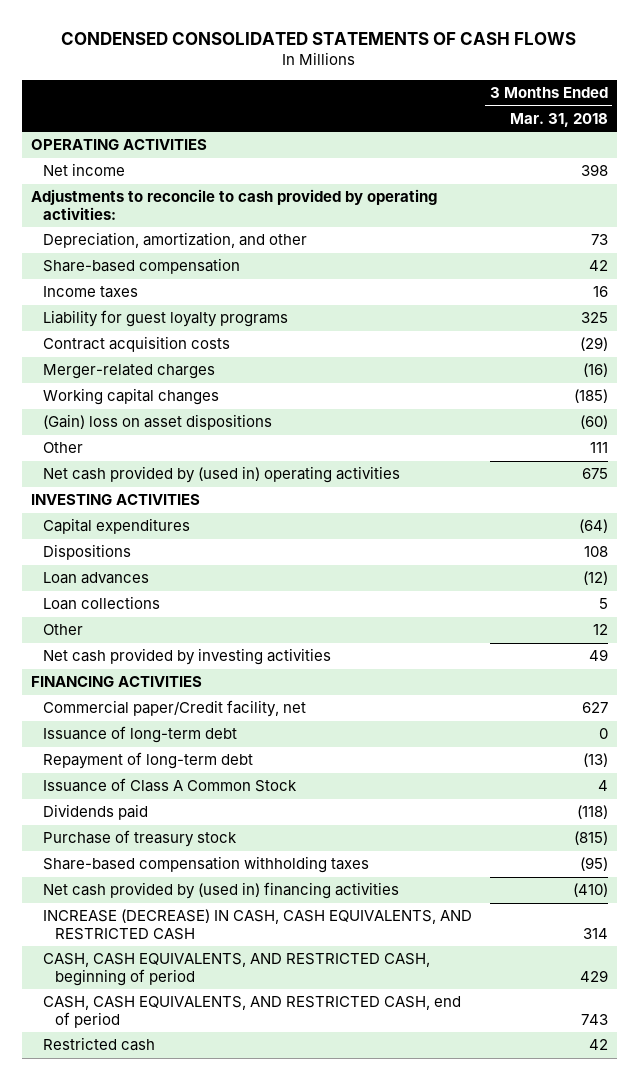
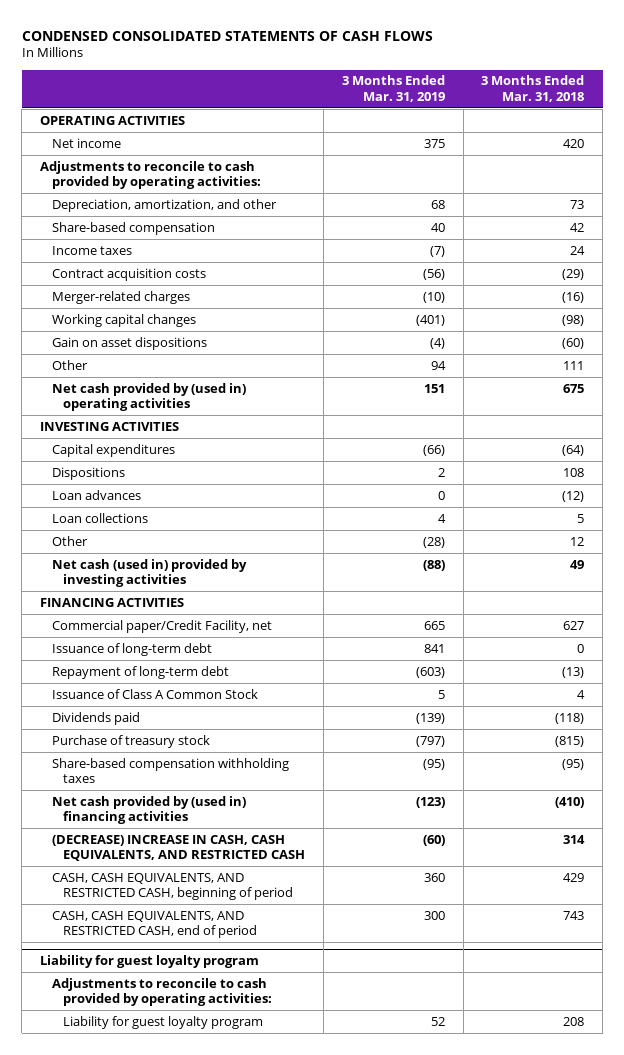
none -> [341,75,445,102] 3 Months Ended Mar. 31, 2019
[580,164,608,177] 398 -> [563,138,585,148] 420
[43,310,289,328] Liability for guest loyalty programs -> none
[592,286,608,298] 16 -> [570,245,586,255] 24
[573,389,608,404] (185) -> [562,314,585,326] (98)
[43,414,273,431] (Gain) loss on asset dispositions -> [51,336,207,350] Gain on asset dispositions
[43,648,332,666] Net cash provided by investing activities -> [51,558,247,588] Net cash (used in) provided by investing activities
[43,700,307,718] Commercial paper/Credit facility, net -> [51,619,272,633] Commercial paper/Credit Facility, net
[43,909,473,940] INCREASE (DECREASE) IN CASH, CASH EQUIVALENTS, AND RESTRICTED CASH -> [51,834,306,862] (DECREASE) INCREASE IN CASH, CASH EQUIVALENTS, AND RESTRICTED CASH
[43,1037,156,1052] Restricted cash -> none
none -> [40,955,260,969] Liability for guest loyalty program
none -> [51,977,273,1007] Adjustments to reconcile to cash provided by operating activities:
none -> [63,1015,264,1029] Liability for guest loyalty program

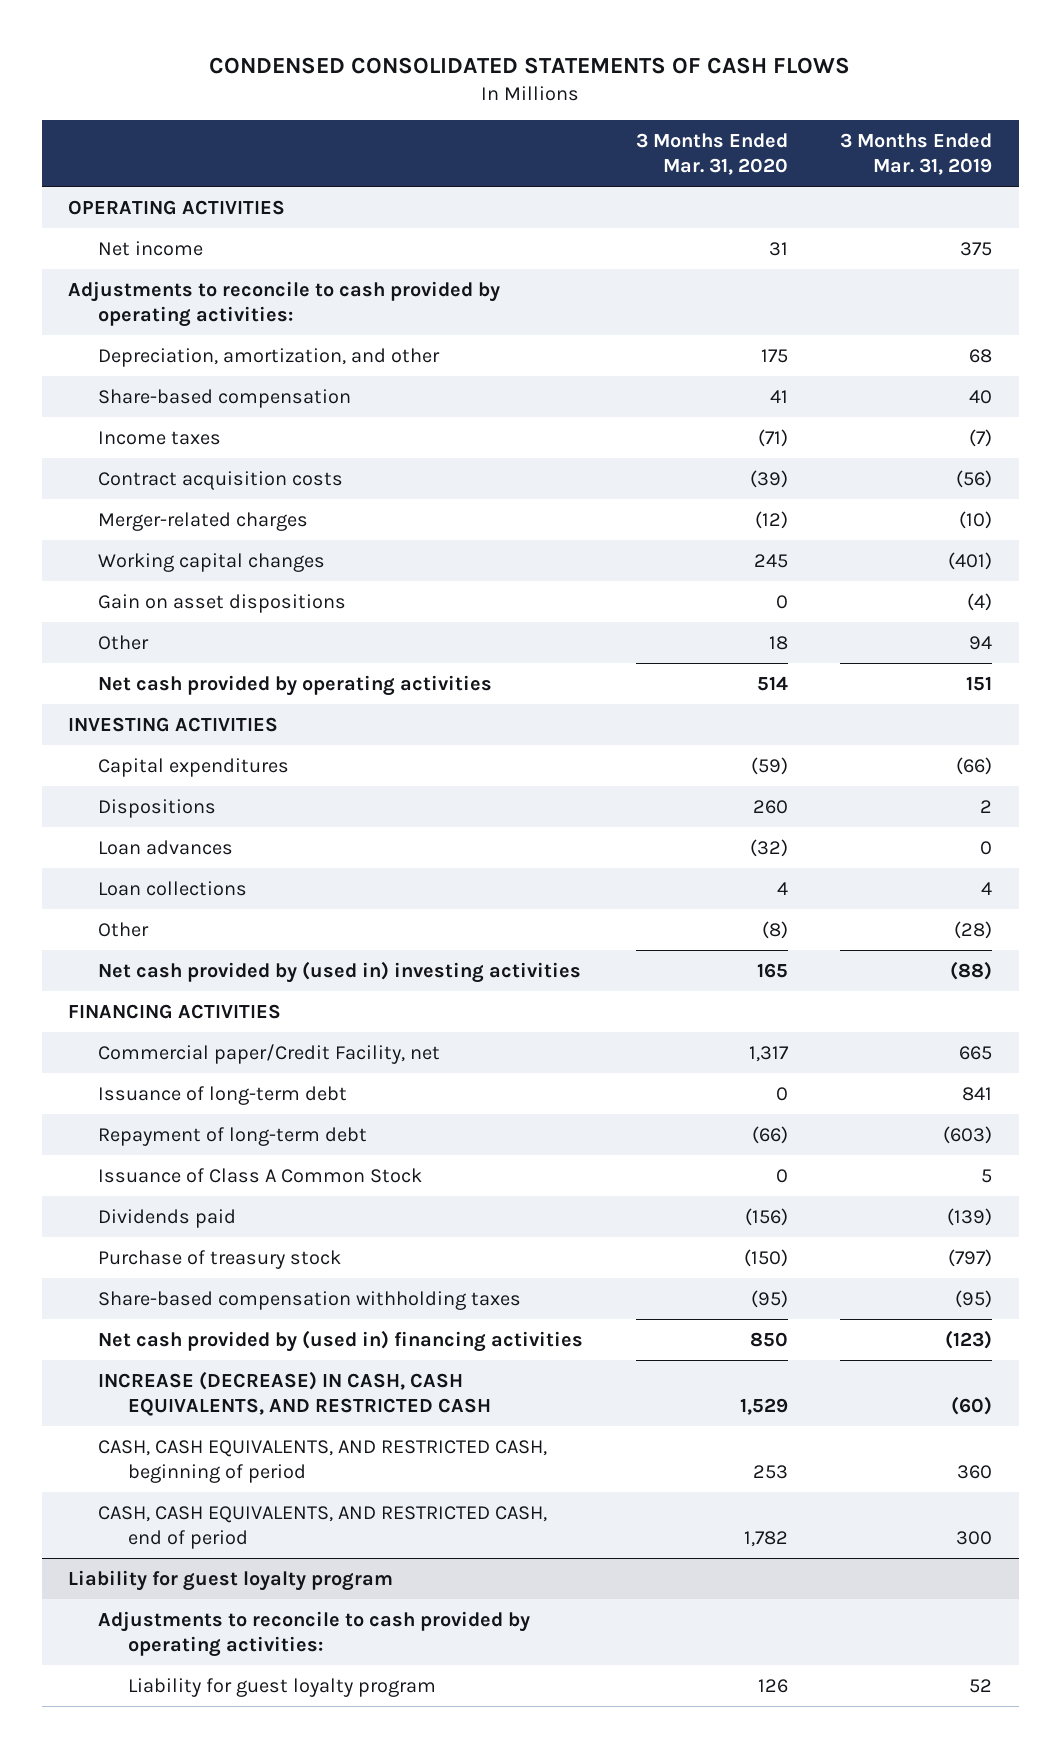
[481,75,585,102] 3 Months Ended Mar. 31, 2018 -> none
none -> [635,132,788,176] 3 Months Ended Mar. 31, 2020
[51,382,246,412] Net cash provided by (used in) operating activities -> [97,674,492,696] Net cash provided by operating activities
[51,558,247,588] Net cash (used in) provided by investing activities -> [97,960,581,983] Net cash provided by (used in) investing activities
[51,834,306,862] (DECREASE) INCREASE IN CASH, CASH EQUIVALENTS, AND RESTRICTED CASH -> [97,1370,491,1417] INCREASE (DECREASE) IN CASH, CASH EQUIVALENTS, AND RESTRICTED CASH

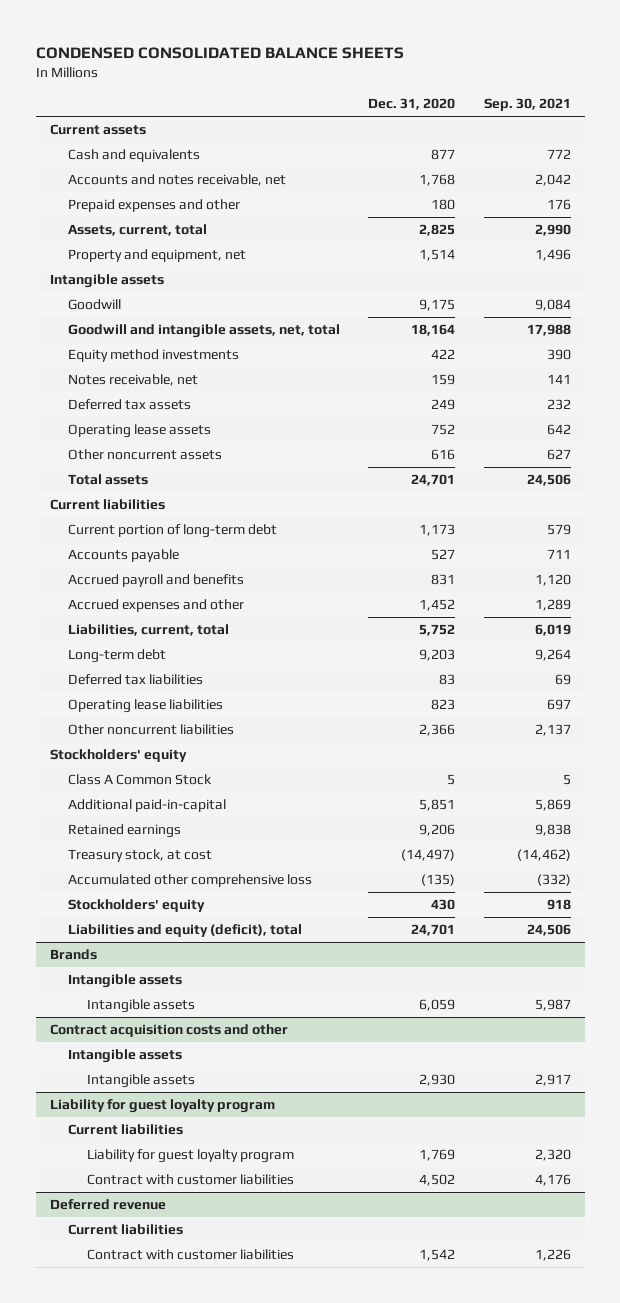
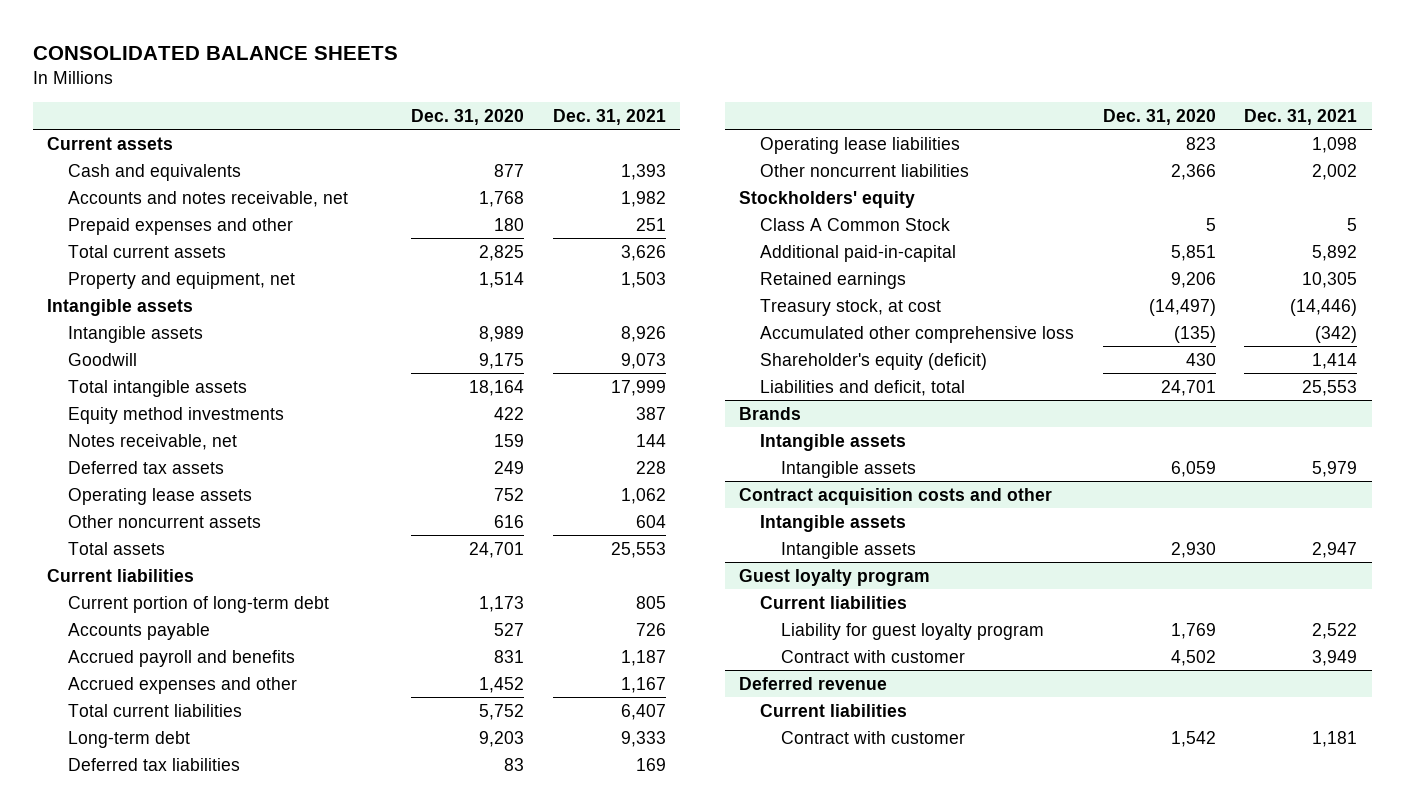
[35,46,404,59] CONDENSED CONSOLIDATED BALANCE SHEETS -> [33,46,399,61] CONSOLIDATED BALANCE SHEETS
[483,97,571,111] Sep. 30, 2021 -> none
none -> [552,108,666,125] Dec. 31, 2021
[68,224,208,237] Assets, current, total -> [68,244,227,258] Total current assets
none -> [68,325,204,343] Intangible assets
[68,324,341,339] Goodwill and intangible assets, net, total -> [68,379,248,397] Total intangible assets
[68,624,230,637] Liabilities, current, total -> [68,703,243,717] Total current liabilities
[68,899,206,913] Stockholders' equity -> none
none -> [759,352,987,370] Shareholder's equity (deficit)
[68,924,303,938] Liabilities and equity (deficit), total -> [759,379,965,396] Liabilities and deficit, total
[49,1099,275,1114] Liability for guest loyalty program -> [738,568,930,586] Guest loyalty program
[86,1174,294,1186] Contract with customer liabilities -> [780,649,965,663] Contract with customer
[86,1249,294,1261] Contract with customer liabilities -> [780,730,965,744] Contract with customer

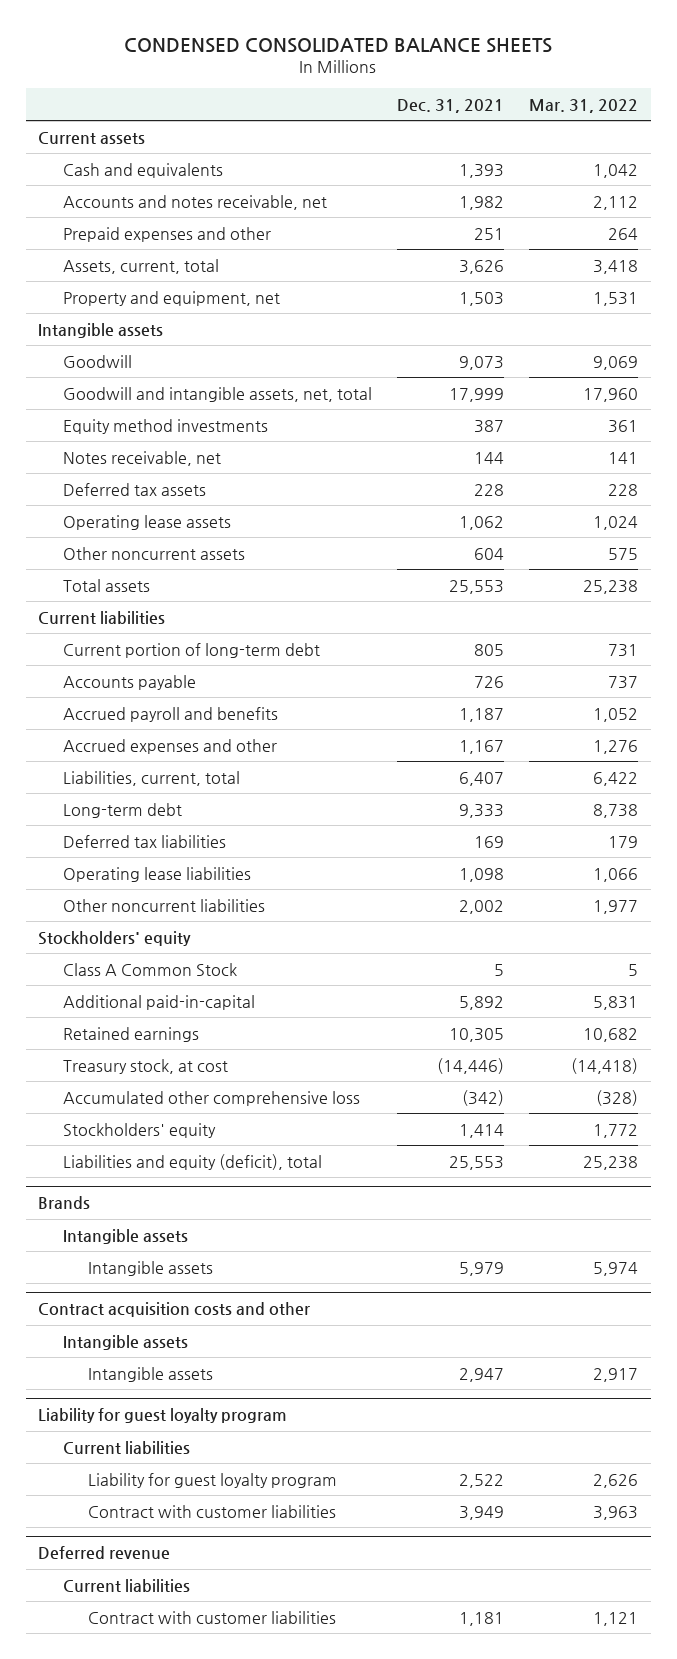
[33,46,399,61] CONSOLIDATED BALANCE SHEETS -> [124,37,553,53] CONDENSED CONSOLIDATED BALANCE SHEETS
[411,108,525,125] Dec. 31, 2020 -> none
none -> [529,98,639,113] Mar. 31, 2022
[68,244,227,258] Total current assets -> [62,258,219,274] Assets, current, total
[68,325,204,343] Intangible assets -> none
[68,379,248,397] Total intangible assets -> [62,386,372,402] Goodwill and intangible assets, net, total
[68,703,243,717] Total current liabilities -> [62,770,240,786] Liabilities, current, total
[759,352,987,370] Shareholder's equity (deficit) -> [62,1122,216,1138] Stockholders' equity
[759,379,965,396] Liabilities and deficit, total -> [62,1153,322,1170] Liabilities and equity (deficit), total
[738,568,930,586] Guest loyalty program -> [38,1408,288,1424] Liability for guest loyalty program
[780,649,965,663] Contract with customer -> [87,1504,336,1518] Contract with customer liabilities
[780,730,965,744] Contract with customer -> [87,1610,336,1624] Contract with customer liabilities

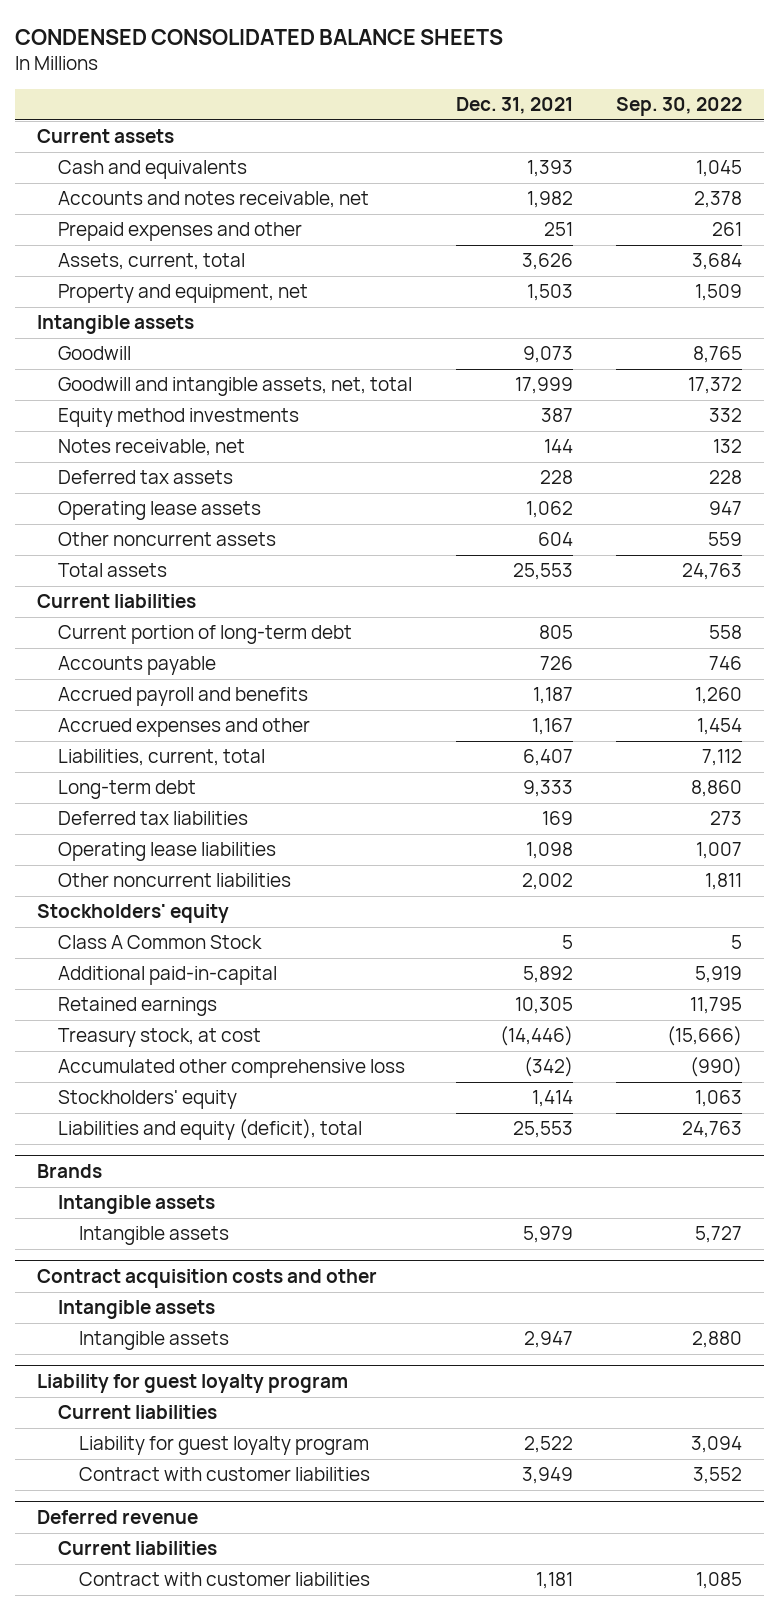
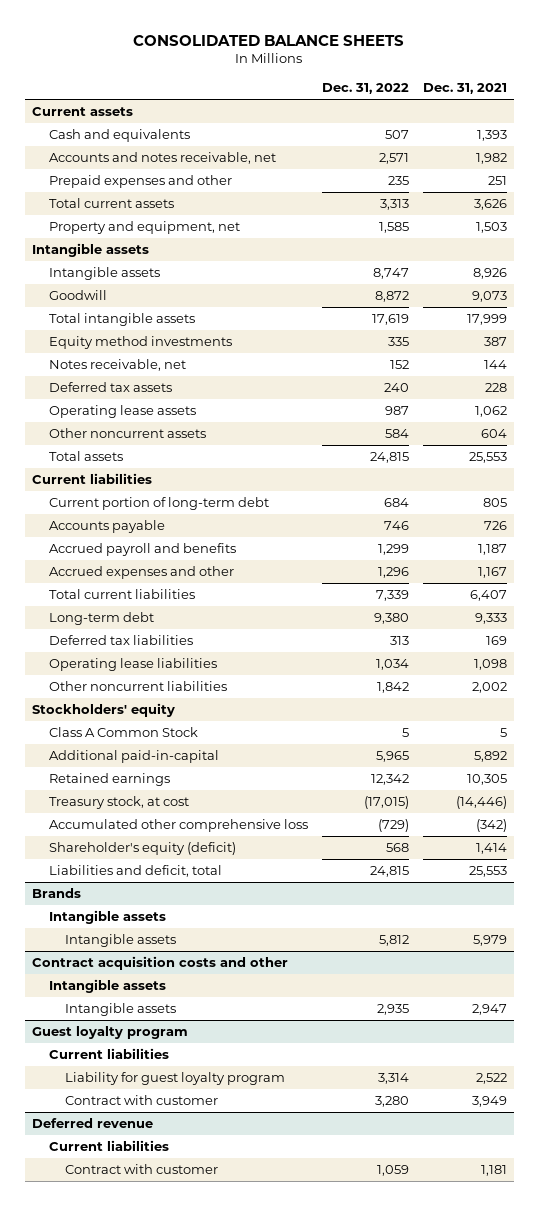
[15,28,504,45] CONDENSED CONSOLIDATED BALANCE SHEETS -> [133,34,405,46] CONSOLIDATED BALANCE SHEETS
[616,97,743,117] Sep. 30, 2022 -> none
none -> [321,83,409,95] Dec. 31, 2022
[58,253,246,271] Assets, current, total -> [48,197,174,208] Total current assets
none -> [48,266,160,280] Intangible assets
[58,377,413,397] Goodwill and intangible assets, net, total -> [48,312,195,326] Total intangible assets
[58,749,266,767] Liabilities, current, total -> [48,588,195,599] Total current liabilities
[58,1090,238,1110] Stockholders' equity -> [48,841,236,855] Shareholder's equity (deficit)
[58,1119,363,1141] Liabilities and equity (deficit), total -> [48,864,222,877] Liabilities and deficit, total
[37,1374,349,1394] Liability for guest loyalty program -> [32,1025,189,1039] Guest loyalty program
[78,1467,370,1482] Contract with customer liabilities -> [65,1094,219,1105] Contract with customer
[78,1572,370,1587] Contract with customer liabilities -> [65,1163,219,1174] Contract with customer

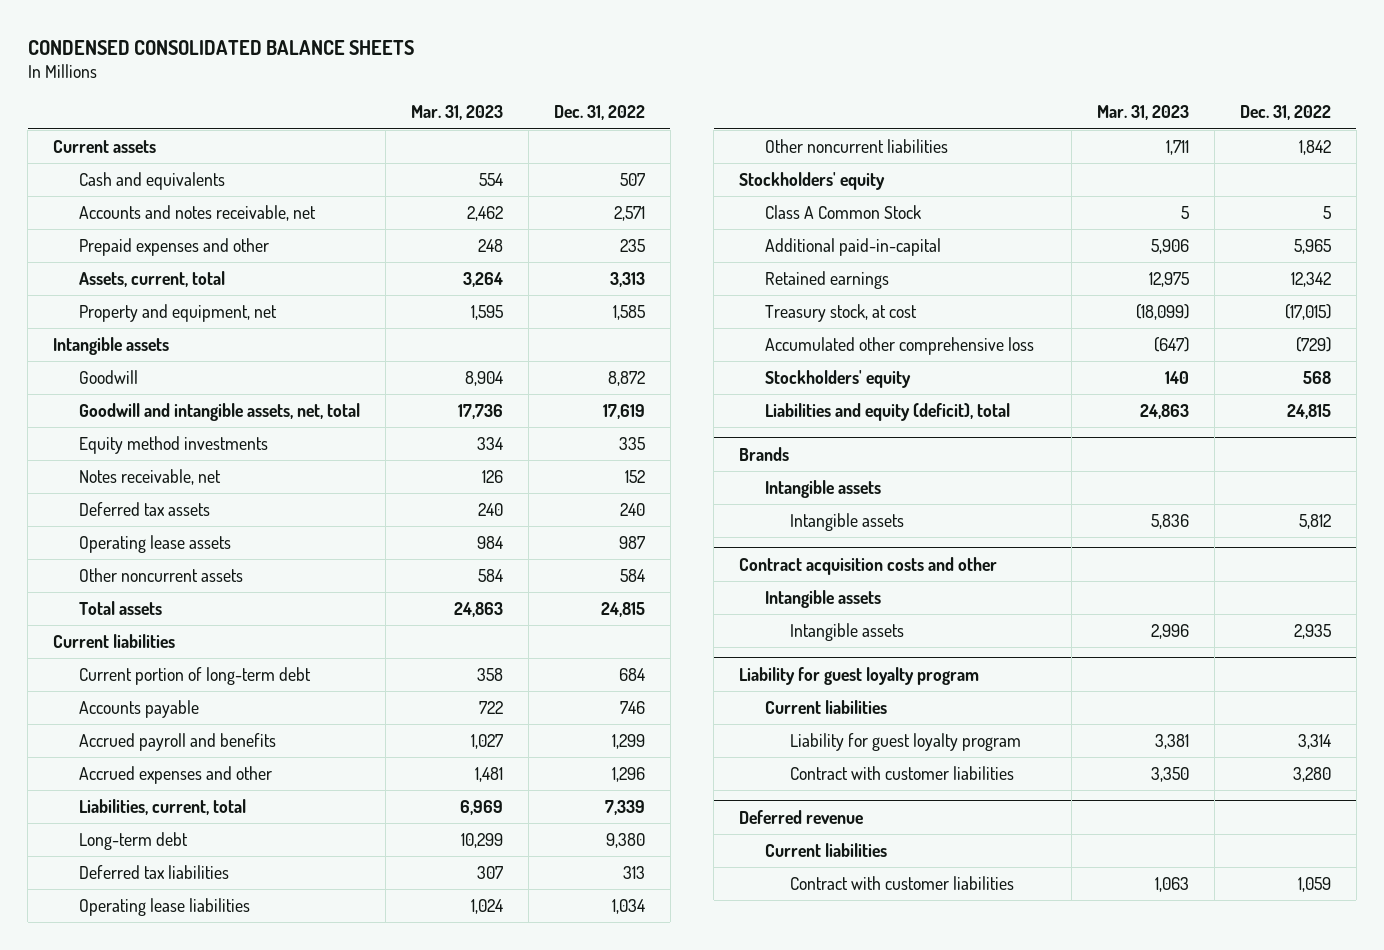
[133,34,405,46] CONSOLIDATED BALANCE SHEETS -> [27,39,414,55] CONDENSED CONSOLIDATED BALANCE SHEETS
[422,83,507,95] Dec. 31, 2021 -> none
none -> [410,105,503,121] Mar. 31, 2023
[48,197,174,208] Total current assets -> [78,271,225,288] Assets, current, total
[48,266,160,280] Intangible assets -> none
[48,312,195,326] Total intangible assets -> [78,403,360,422] Goodwill and intangible assets, net, total
[48,588,195,599] Total current liabilities -> [78,799,246,816] Liabilities, current, total
[48,841,236,855] Shareholder's equity (deficit) -> [764,370,911,389] Stockholders' equity
[48,864,222,877] Liabilities and deficit, total -> [764,403,1010,422] Liabilities and equity (deficit), total
[32,1025,189,1039] Guest loyalty program -> [739,666,980,685] Liability for guest loyalty program
[65,1094,219,1105] Contract with customer -> [789,766,1014,781] Contract with customer liabilities
[65,1163,219,1174] Contract with customer -> [789,876,1014,891] Contract with customer liabilities

